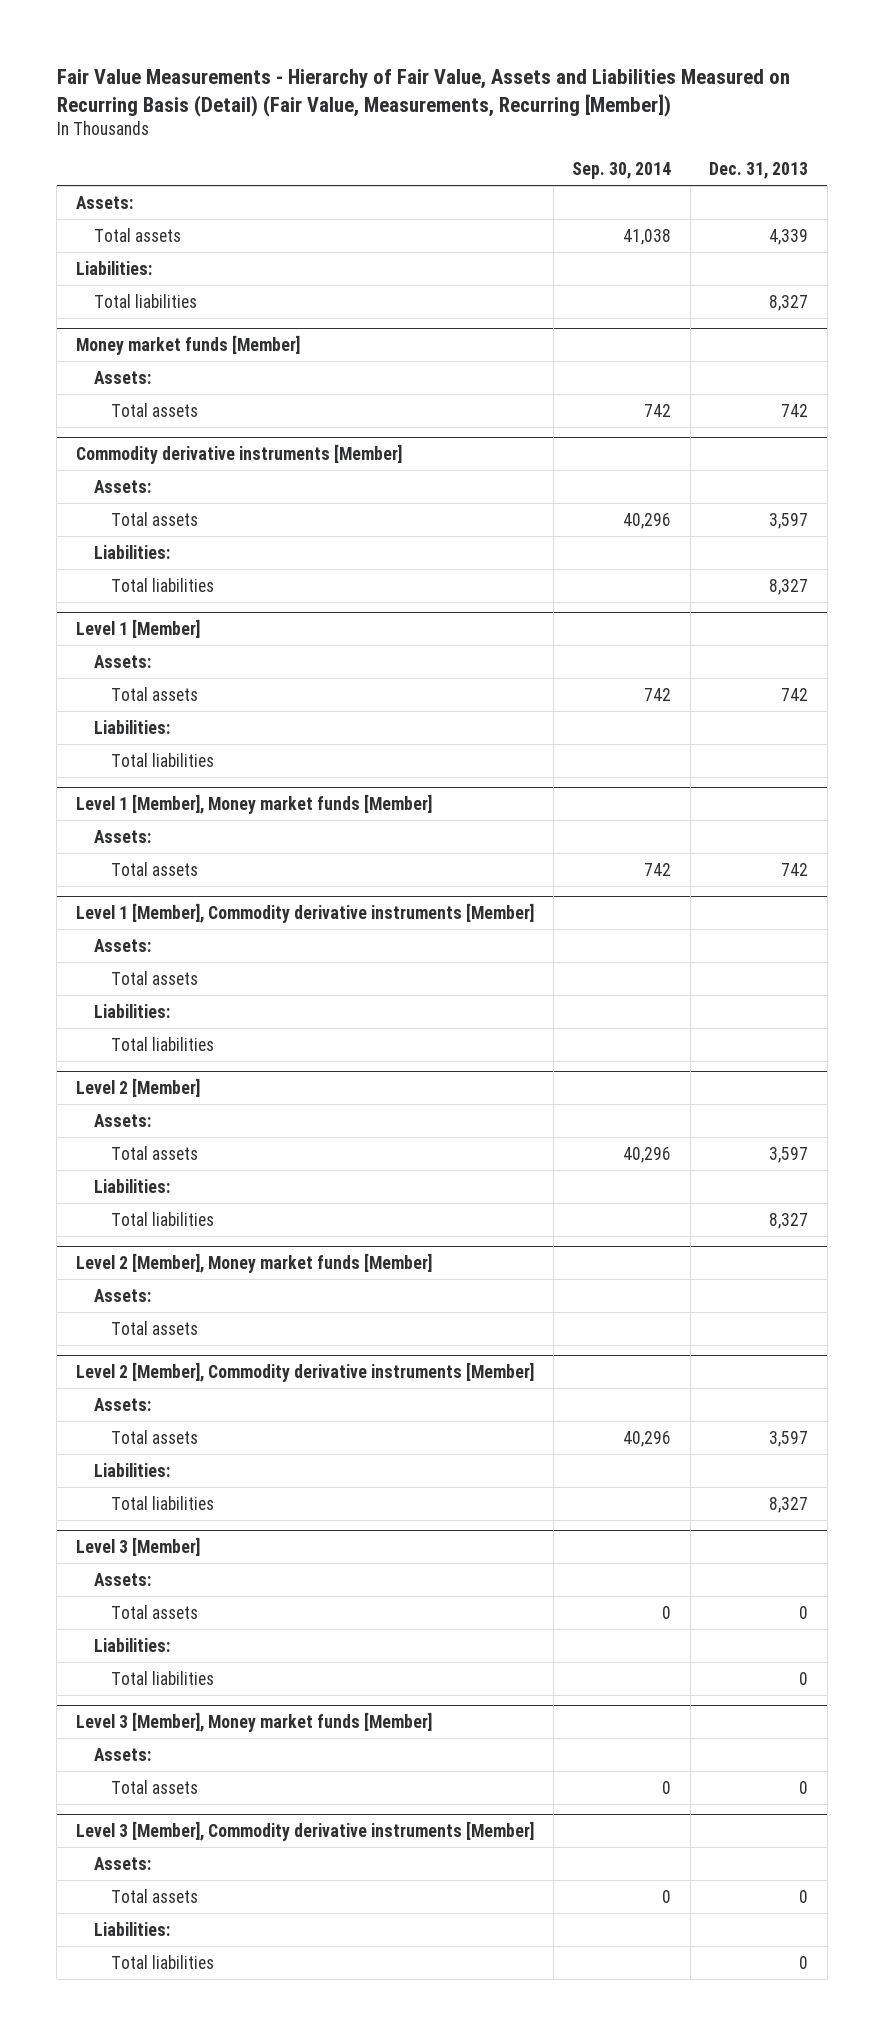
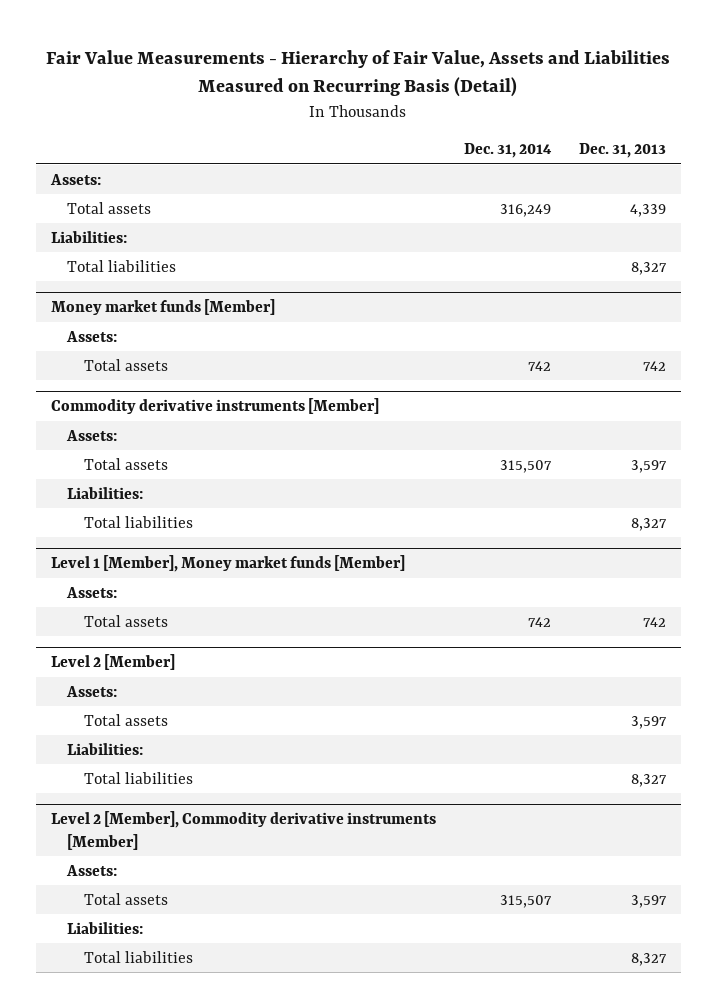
[56,69,790,117] Fair Value Measurements - Hierarchy of Fair Value, Assets and Liabilities Measured on Recurring Basis (Detail) (Fair Value, Measurements, Recurring [Member]) -> [46,50,671,98] Fair Value Measurements - Hierarchy of Fair Value, Assets and Liabilities Measured on Recurring Basis (Detail)
[572,162,672,180] Sep. 30, 2014 -> none
none -> [463,143,552,159] Dec. 31, 2014
[75,619,200,639] Level 1 [Member] -> none
[93,654,151,668] Assets: -> none
[111,686,199,701] Total assets -> none
[93,719,170,734] Liabilities: -> none
[111,752,215,767] Total liabilities -> none
[75,903,534,924] Level 1 [Member], Commodity derivative instruments [Member] -> none
[93,938,151,952] Assets: -> none
[111,970,199,985] Total assets -> none
[93,1003,170,1018] Liabilities: -> none
[111,1036,215,1051] Total liabilities -> none
[75,1253,432,1274] Level 2 [Member], Money market funds [Member] -> none
[93,1288,151,1302] Assets: -> none
[111,1320,199,1335] Total assets -> none
[75,1537,200,1557] Level 3 [Member] -> none
[93,1572,151,1586] Assets: -> none
[111,1604,199,1619] Total assets -> none
[93,1637,170,1652] Liabilities: -> none
[111,1670,215,1685] Total liabilities -> none
[75,1712,432,1733] Level 3 [Member], Money market funds [Member] -> none
[93,1747,151,1761] Assets: -> none
[111,1779,199,1794] Total assets -> none
[75,1821,534,1842] Level 3 [Member], Commodity derivative instruments [Member] -> none
[93,1856,151,1870] Assets: -> none
[111,1888,199,1903] Total assets -> none
[93,1921,170,1936] Liabilities: -> none
[111,1954,215,1969] Total liabilities -> none

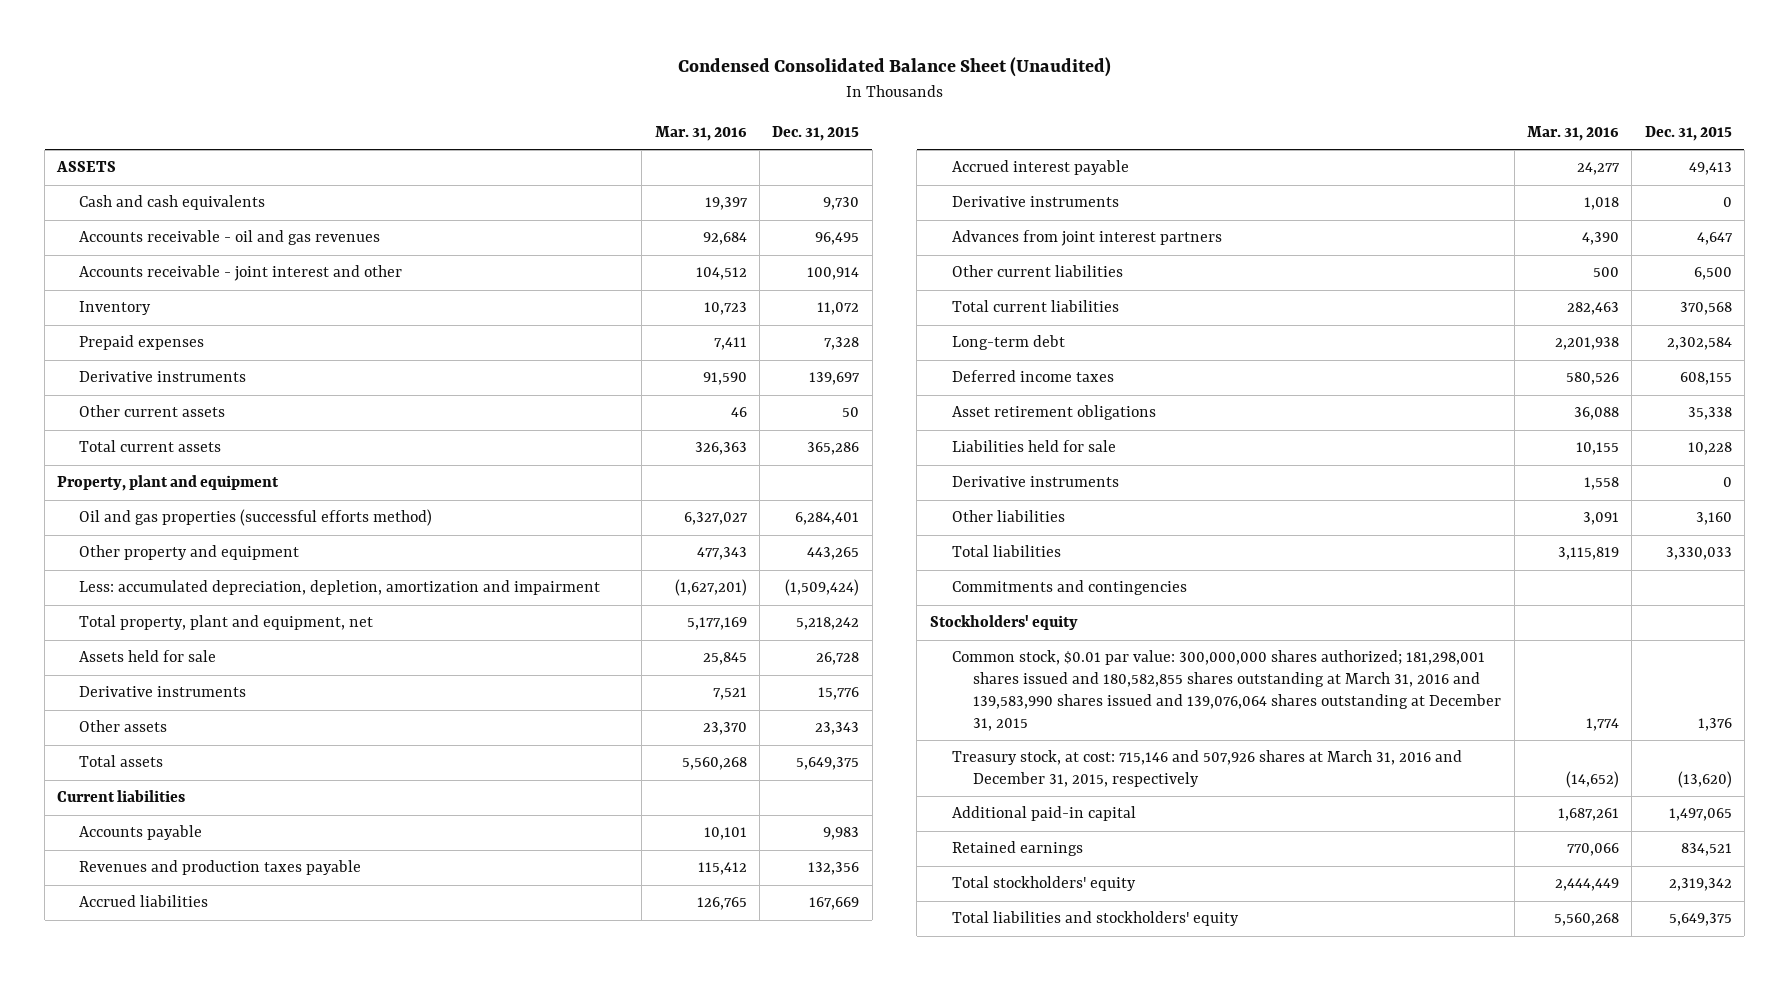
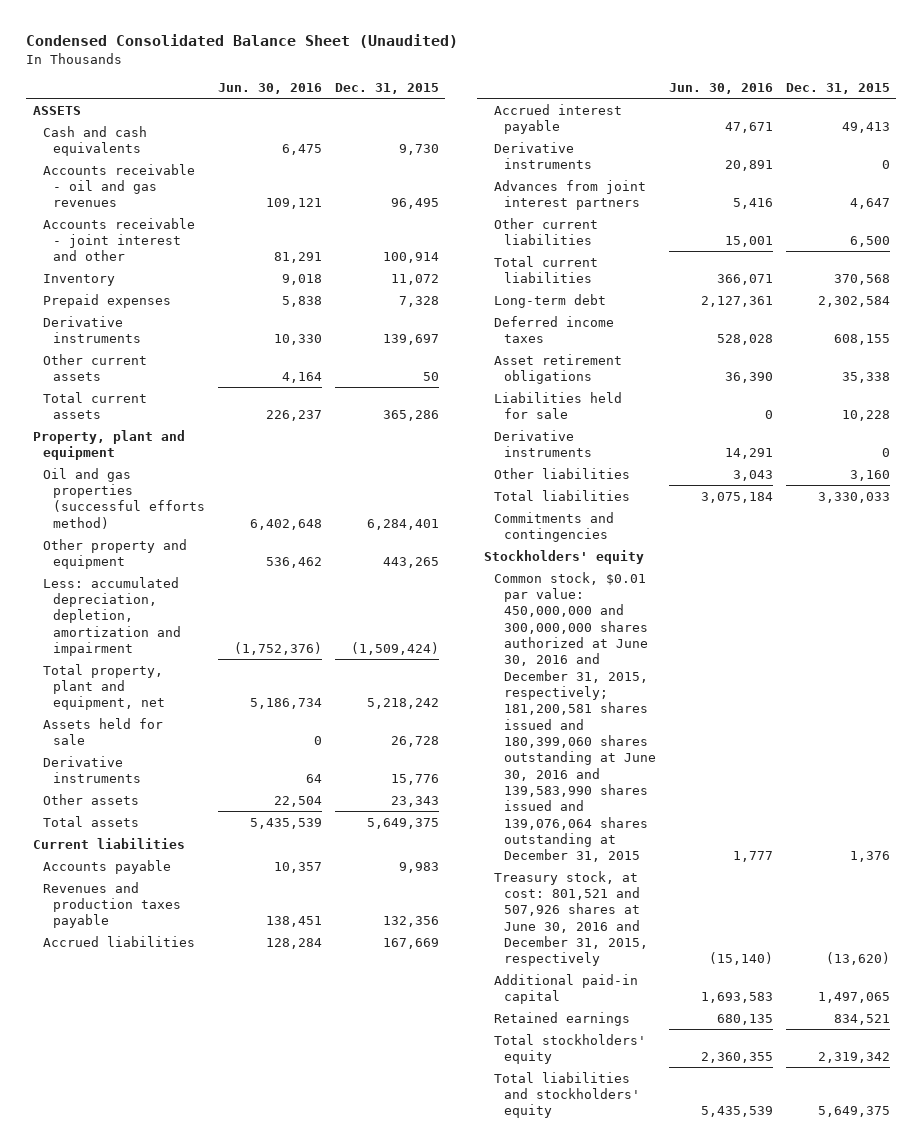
[654,125,747,141] Mar. 31, 2016 -> none
none -> [217,82,322,94] Jun. 30, 2016
[951,650,1502,732] Common stock, $0.01 par value: 300,000,000 shares authorized; 181,298,001 shares issued and 180,582,855 shares outstanding at March 31, 2016 and 139,583,990 shares issued and 139,076,064 shares outstanding at December 31, 2015 -> [493,571,656,863] Common stock, $0.01 par value: 450,000,000 and 300,000,000 shares authorized at June 30, 2016 and December 31, 2015, respectively; 181,200,581 shares issued and 180,399,060 shares outstanding at June 30, 2016 and 139,583,990 shares issued and 139,076,064 shares outstanding at December 31, 2015
[951,750,1462,788] Treasury stock, at cost: 715,146 and 507,926 shares at March 31, 2016 and December 31, 2015, respectively -> [493,870,648,967] Treasury stock, at cost: 801,521 and 507,926 shares at June 30, 2016 and December 31, 2015, respectively

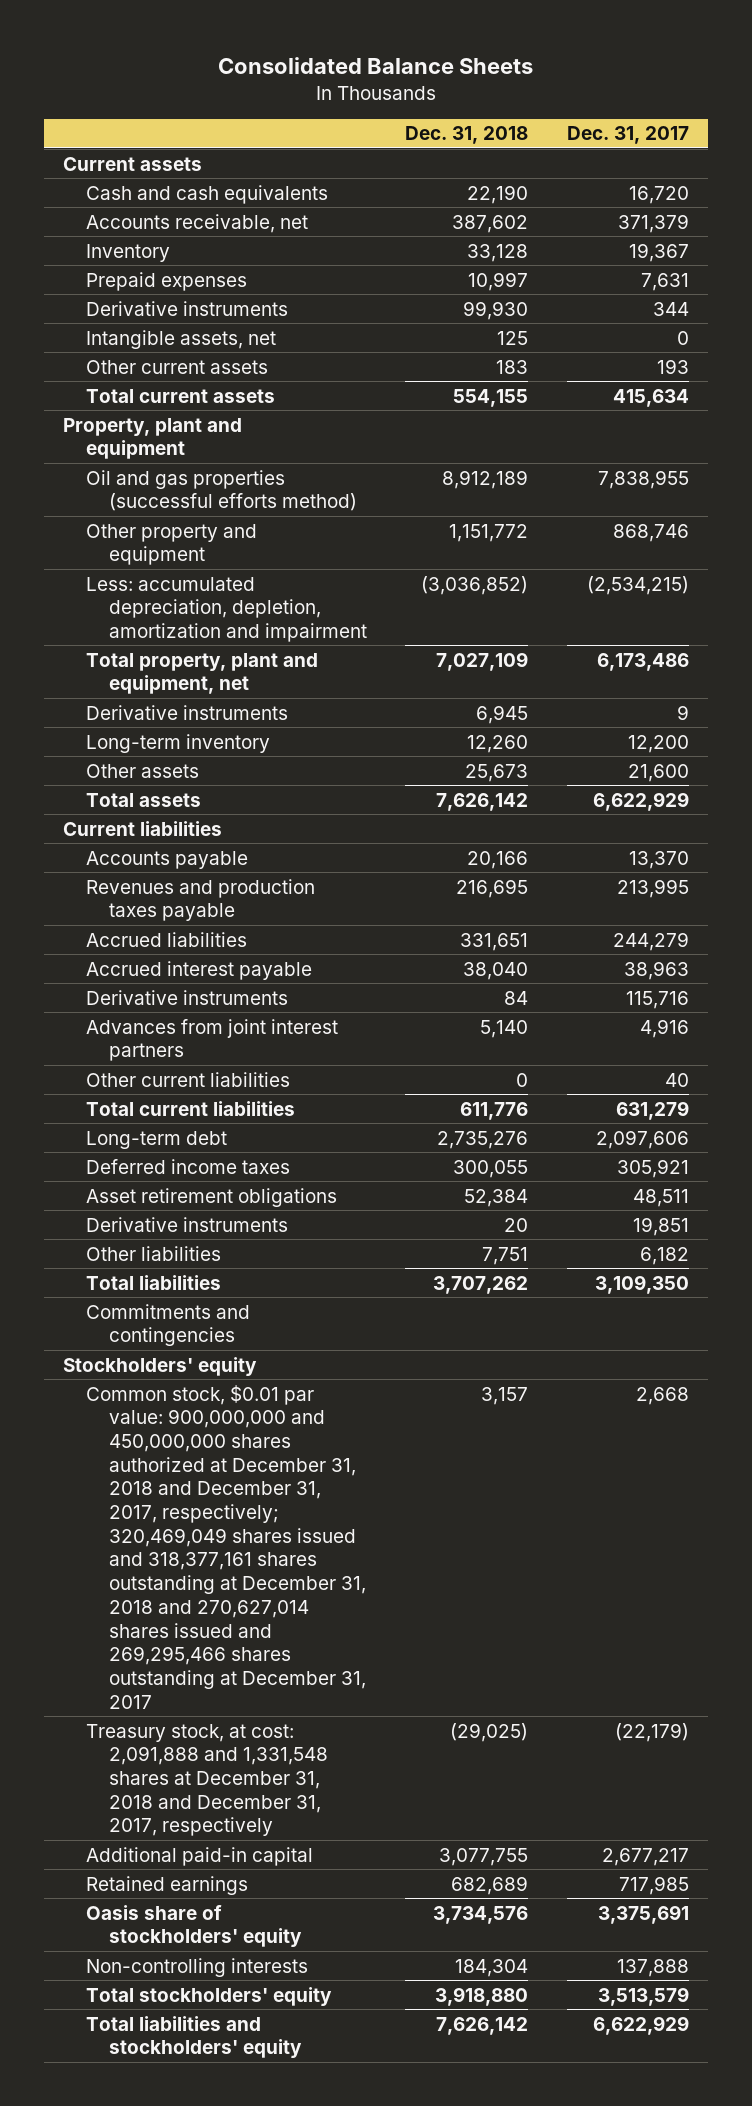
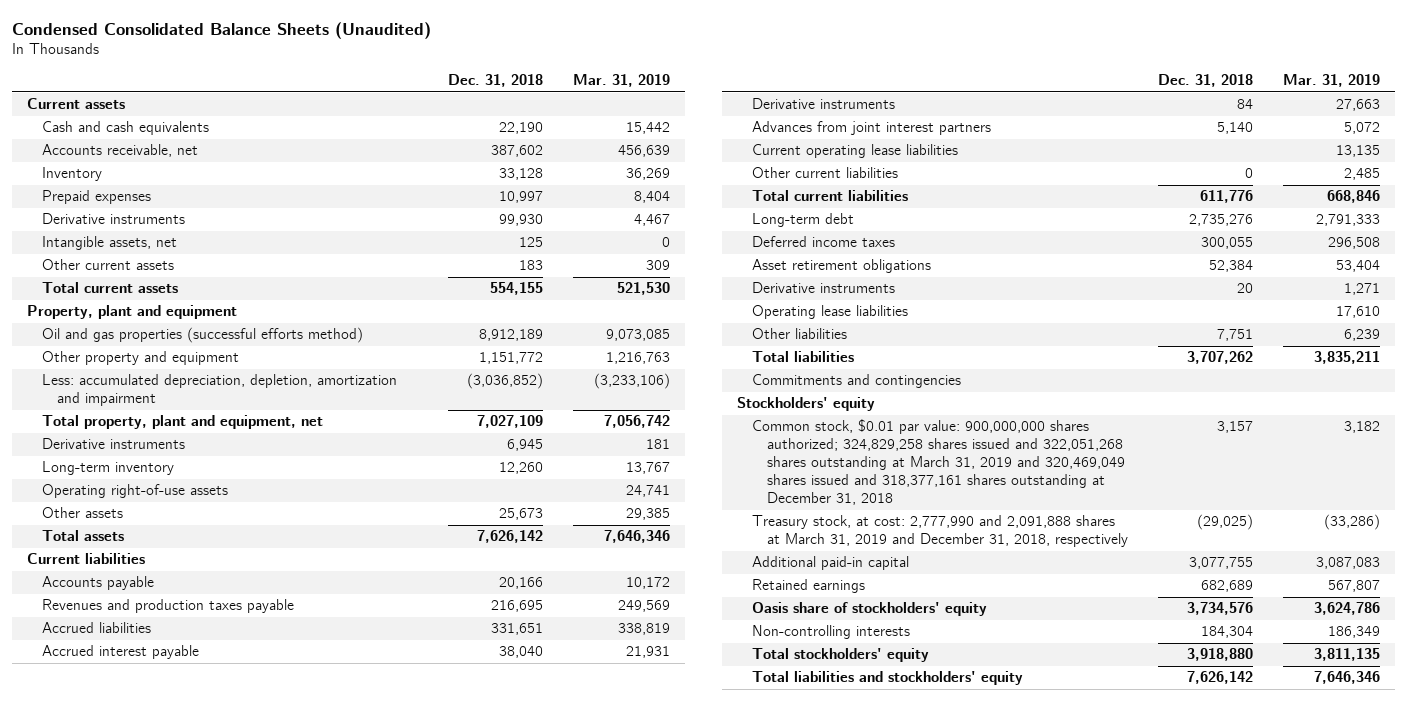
[217,56,533,74] Consolidated Balance Sheets -> [11,21,431,39] Condensed Consolidated Balance Sheets (Unaudited)
[566,126,689,145] Dec. 31, 2017 -> none
none -> [573,74,671,88] Mar. 31, 2019
none -> [41,484,228,499] Operating right-of-use assets
none -> [751,144,958,159] Current operating lease liabilities
none -> [751,305,908,320] Operating lease liabilities
[85,1384,366,1709] Common stock, $0.01 par value: 900,000,000 and 450,000,000 shares authorized at December 31, 2018 and December 31, 2017, respectively; 320,469,049 shares issued and 318,377,161 shares outstanding at December 31, 2018 and 270,627,014 shares issued and 269,295,466 shares outstanding at December 31, 2017 -> [751,419,1125,506] Common stock, $0.01 par value: 900,000,000 shares authorized; 324,829,258 shares issued and 322,051,268 shares outstanding at March 31, 2019 and 320,469,049 shares issued and 318,377,161 shares outstanding at December 31, 2018
[85,1723,328,1837] Treasury stock, at cost: 2,091,888 and 1,331,548 shares at December 31, 2018 and December 31, 2017, respectively -> [751,515,1128,548] Treasury stock, at cost: 2,777,990 and 2,091,888 shares at March 31, 2019 and December 31, 2018, respectively

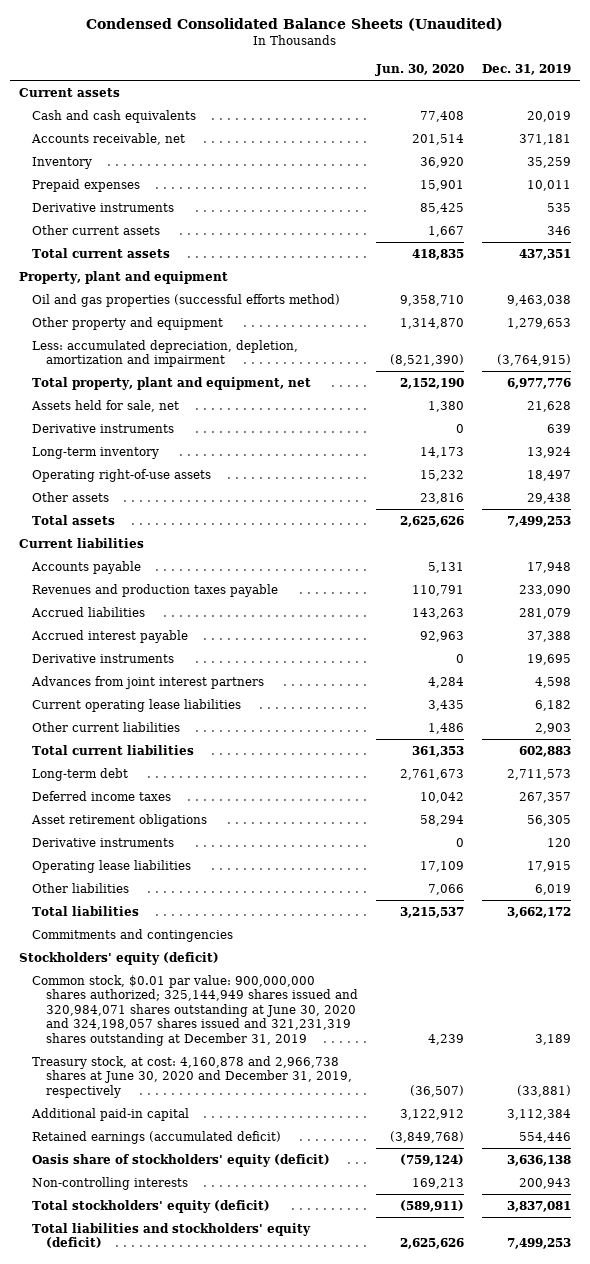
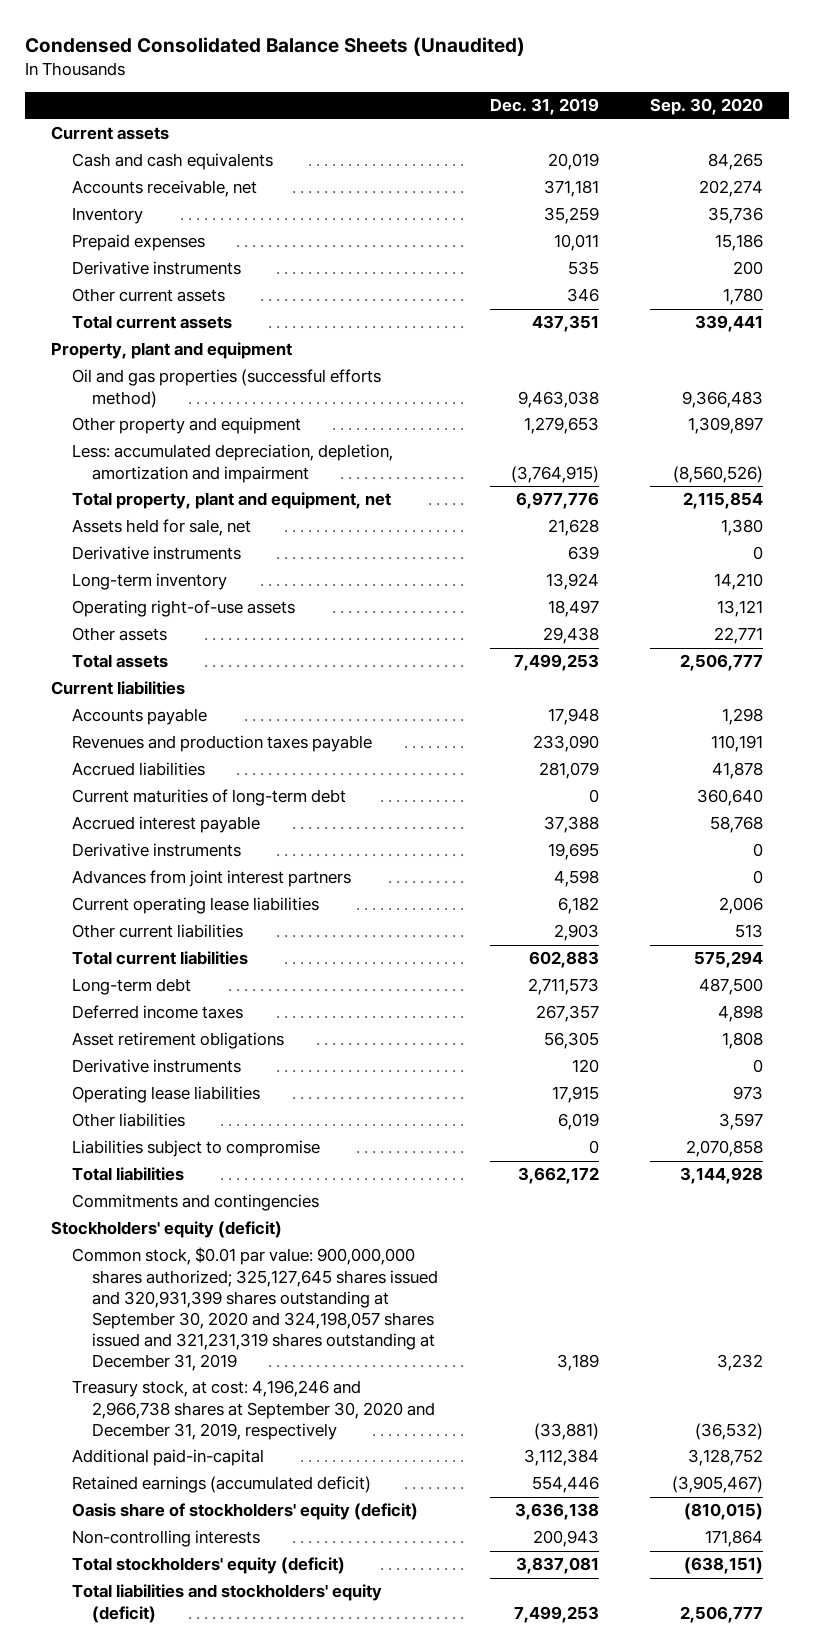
[374,64,464,77] Jun. 30, 2020 -> none
none -> [650,98,764,116] Sep. 30, 2020
none -> [71,789,346,807] Current maturities of long-term debt
none -> [71,1140,320,1158] Liabilities subject to compromise
[32,974,358,1046] Common stock, $0.01 par value: 900,000,000 shares authorized; 325,144,949 shares issued and 320,984,071 shares outstanding at June 30, 2020 and 324,198,057 shares issued and 321,231,319 shares outstanding at December 31, 2019 -> [71,1247,439,1372] Common stock, $0.01 par value: 900,000,000 shares authorized; 325,127,645 shares issued and 320,931,399 shares outstanding at September 30, 2020 and 324,198,057 shares issued and 321,231,319 shares outstanding at December 31, 2019
[32,1055,352,1098] Treasury stock, at cost: 4,160,878 and 2,966,738 shares at June 30, 2020 and December 31, 2019, respectively -> [71,1380,436,1440] Treasury stock, at cost: 4,196,246 and 2,966,738 shares at September 30, 2020 and December 31, 2019, respectively
[31,1107,190,1121] Additional paid-in capital -> [71,1449,264,1467] Additional paid-in-capital

